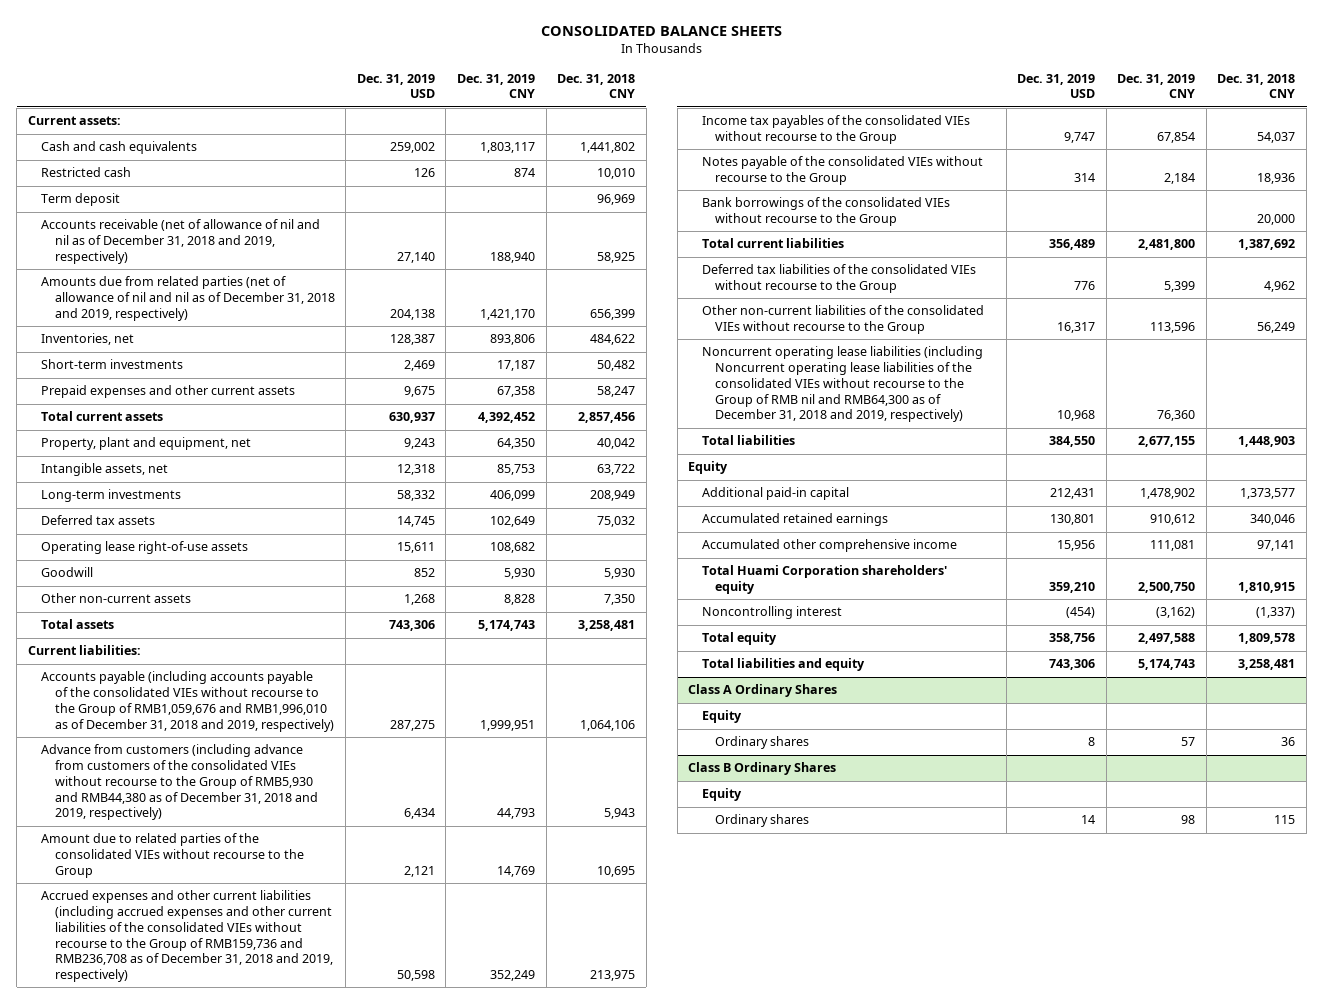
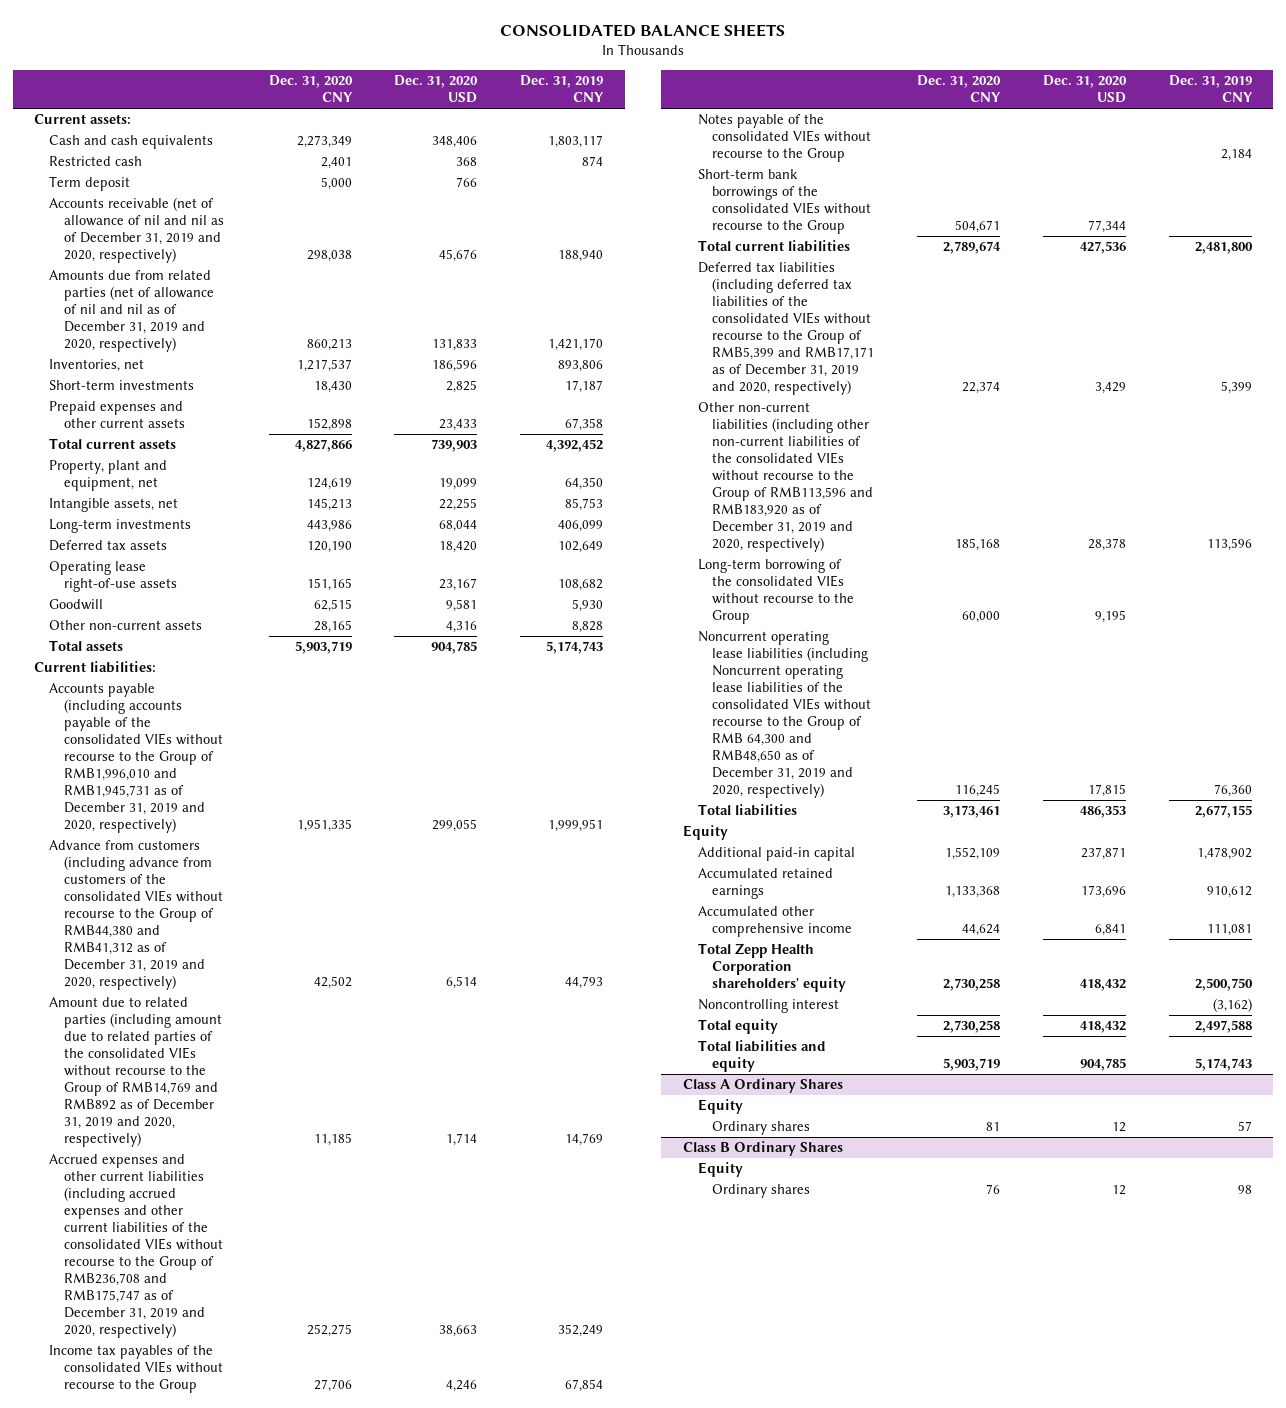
[356,73,435,99] Dec. 31, 2019 USD -> none
[557,73,636,99] Dec. 31, 2018 CNY -> none
none -> [268,75,353,103] Dec. 31, 2020 CNY
none -> [394,75,479,104] Dec. 31, 2020 USD
[41,219,321,264] Accounts receivable (net of allowance of nil and nil as of December 31, 2018 and 2019, respectively) -> [49,197,224,264] Accounts receivable (net of allowance of nil and nil as of December 31, 2019 and 2020, respectively)
[41,276,335,321] Amounts due from related parties (net of allowance of nil and nil as of December 31, 2018 and 2019, respectively) -> [49,270,214,353] Amounts due from related parties (net of allowance of nil and nil as of December 31, 2019 and 2020, respectively)
[41,671,334,732] Accounts payable (including accounts payable of the consolidated VIEs without recourse to the Group of RMB1,059,676 and RMB1,996,010 as of December 31, 2018 and 2019, respectively) -> [49,683,223,834] Accounts payable (including accounts payable of the consolidated VIEs without recourse to the Group of RMB1,996,010 and RMB1,945,731 as of December 31, 2019 and 2020, respectively)
[41,744,318,821] Advance from customers (including advance from customers of the consolidated VIEs without recourse to the Group of RMB5,930 and RMB44,380 as of December 31, 2018 and 2019, respectively) -> [49,840,223,991] Advance from customers (including advance from customers of the consolidated VIEs without recourse to the Group of RMB44,380 and RMB41,312 as of December 31, 2019 and 2020, respectively)
[41,833,304,878] Amount due to related parties of the consolidated VIEs without recourse to the Group -> [49,997,222,1148] Amount due to related parties (including amount due to related parties of the consolidated VIEs without recourse to the Group of RMB14,769 and RMB892 as of December 31, 2019 and 2020, respectively)
[41,890,333,983] Accrued expenses and other current liabilities (including accrued expenses and other current liabilities of the consolidated VIEs without recourse to the Group of RMB159,736 and RMB236,708 as of December 31, 2018 and 2019, respectively) -> [49,1154,223,1338] Accrued expenses and other current liabilities (including accrued expenses and other current liabilities of the consolidated VIEs without recourse to the Group of RMB236,708 and RMB175,747 as of December 31, 2019 and 2020, respectively)
[701,197,950,227] Bank borrowings of the consolidated VIEs without recourse to the Group -> [697,169,872,235] Short-term bank borrowings of the consolidated VIEs without recourse to the Group
[701,264,976,294] Deferred tax liabilities of the consolidated VIEs without recourse to the Group -> [697,262,875,396] Deferred tax liabilities (including deferred tax liabilities of the consolidated VIEs without recourse to the Group of RMB5,399 and RMB17,171 as of December 31, 2019 and 2020, respectively)
[701,305,984,335] Other non-current liabilities of the consolidated VIEs without recourse to the Group -> [697,402,874,553] Other non-current liabilities (including other non-current liabilities of the consolidated VIEs without recourse to the Group of RMB113,596 and RMB183,920 as of December 31, 2019 and 2020, respectively)
none -> [697,559,855,625] Long-term borrowing of the consolidated VIEs without recourse to the Group
[701,346,983,423] Noncurrent operating lease liabilities (including Noncurrent operating lease liabilities of the consolidated VIEs without recourse to the Group of RMB nil and RMB64,300 as of December 31, 2018 and 2019, respectively) -> [697,631,872,798] Noncurrent operating lease liabilities (including Noncurrent operating lease liabilities of the consolidated VIEs without recourse to the Group of RMB 64,300 and RMB48,650 as of December 31, 2019 and 2020, respectively)
[701,565,947,595] Total Huami Corporation shareholders' equity -> [697,943,847,993] Total Zepp Health Corporation shareholders' equity

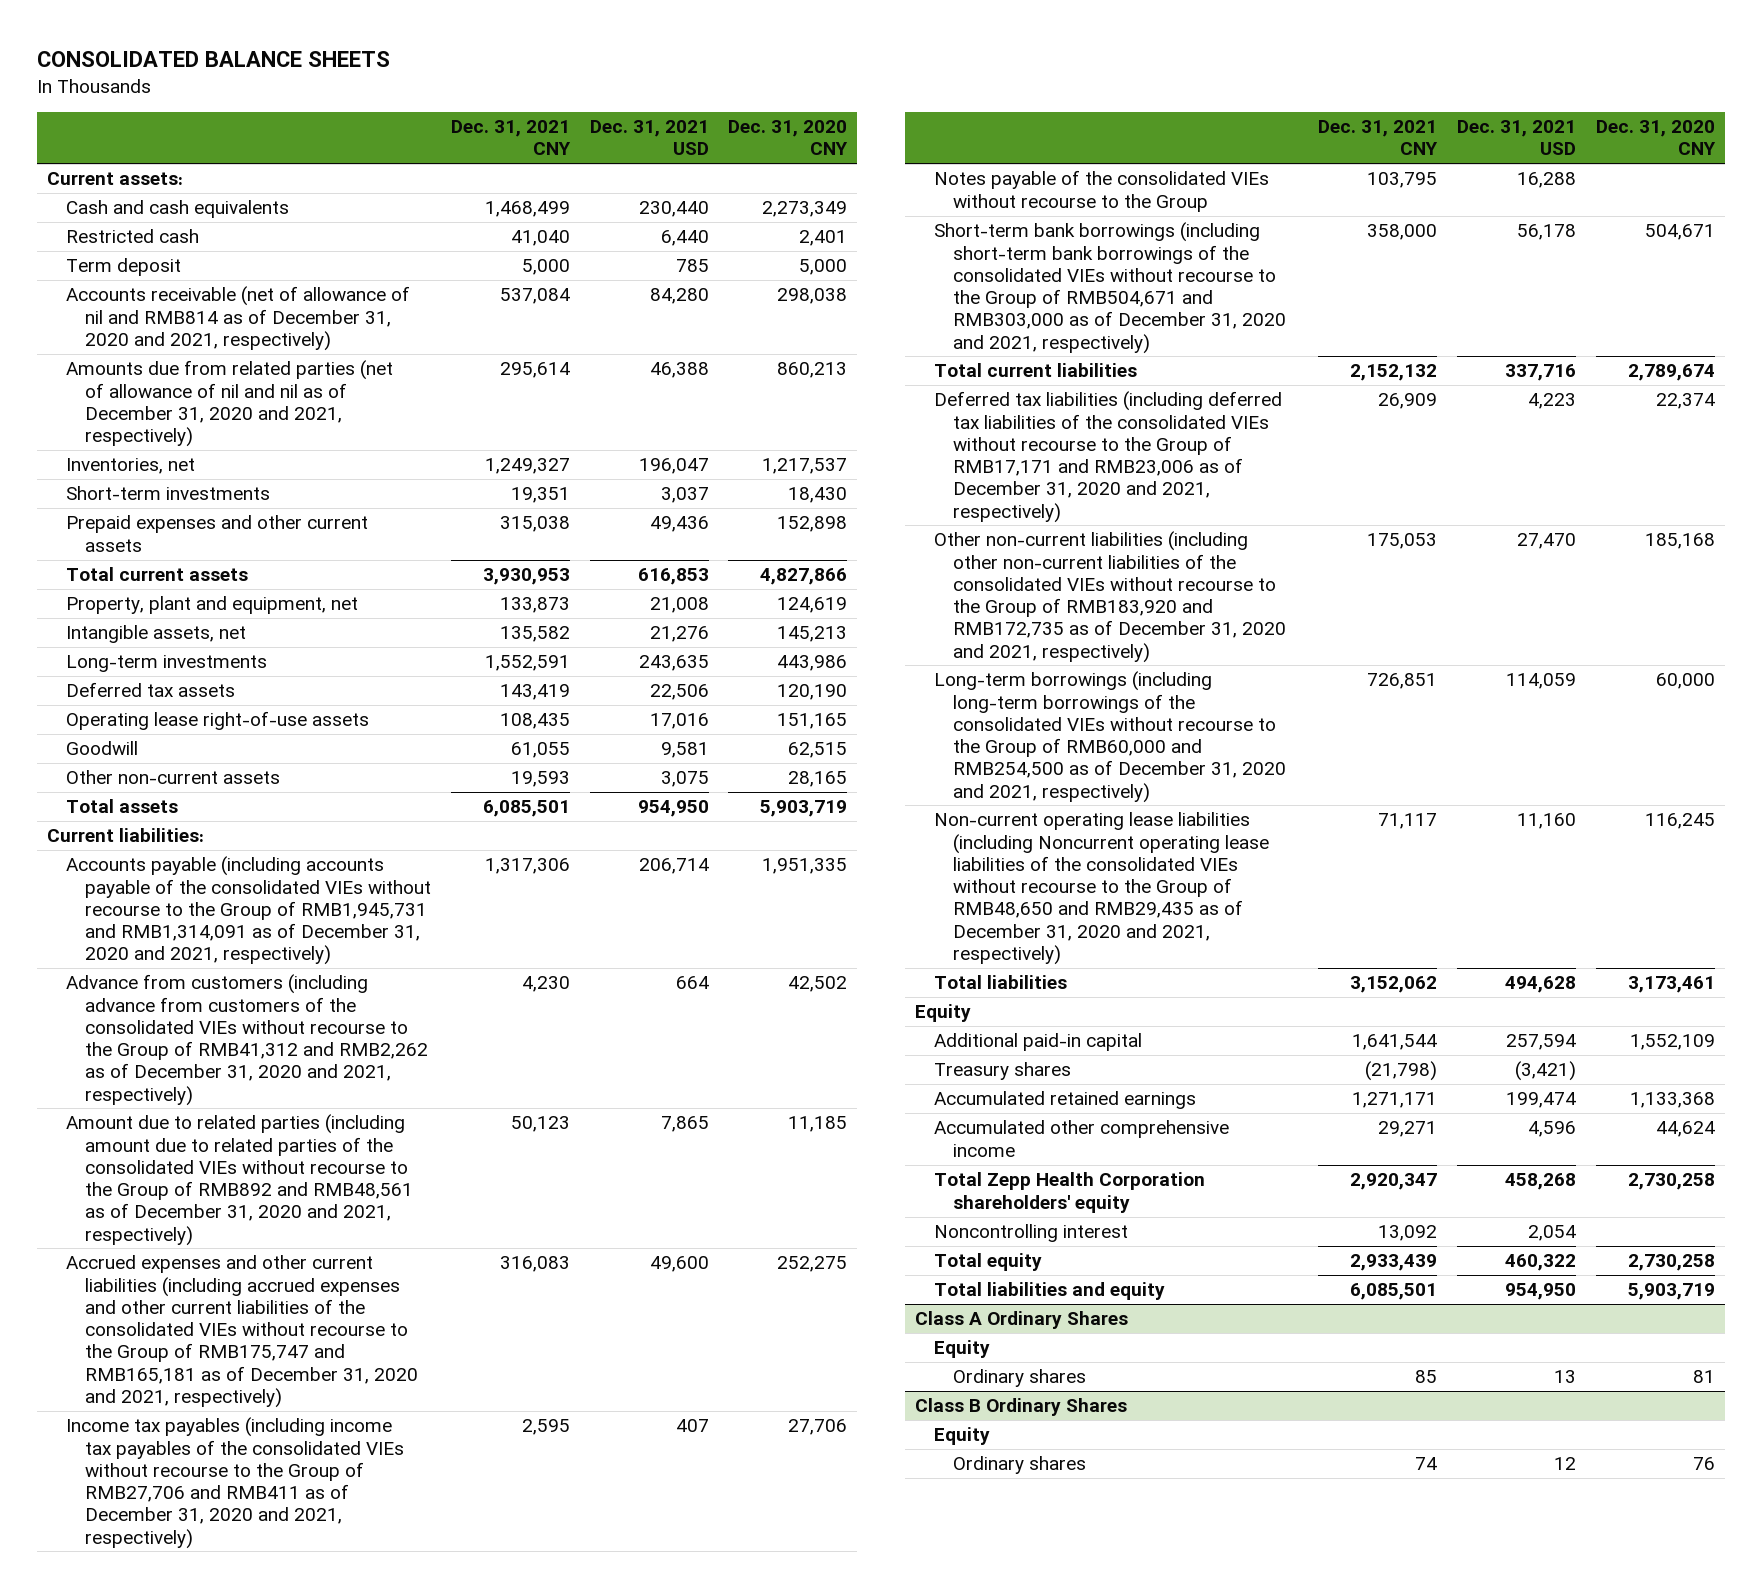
[394,75,479,104] Dec. 31, 2020 USD -> none
[520,75,605,103] Dec. 31, 2019 CNY -> none
none -> [450,119,571,156] Dec. 31, 2021 CNY
none -> [589,119,709,156] Dec. 31, 2021 USD
[49,197,224,264] Accounts receivable (net of allowance of nil and nil as of December 31, 2019 and 2020, respectively) -> [66,286,411,351] Accounts receivable (net of allowance of nil and RMB814 as of December 31, 2020 and 2021, respectively)
[49,270,214,353] Amounts due from related parties (net of allowance of nil and nil as of December 31, 2019 and 2020, respectively) -> [66,360,394,448] Amounts due from related parties (net of allowance of nil and nil as of December 31, 2020 and 2021, respectively)
[49,683,223,834] Accounts payable (including accounts payable of the consolidated VIEs without recourse to the Group of RMB1,996,010 and RMB1,945,731 as of December 31, 2019 and 2020, respectively) -> [66,856,432,966] Accounts payable (including accounts payable of the consolidated VIEs without recourse to the Group of RMB1,945,731 and RMB1,314,091 as of December 31, 2020 and 2021, respectively)
[49,840,223,991] Advance from customers (including advance from customers of the consolidated VIEs without recourse to the Group of RMB44,380 and RMB41,312 as of December 31, 2019 and 2020, respectively) -> [66,974,429,1106] Advance from customers (including advance from customers of the consolidated VIEs without recourse to the Group of RMB41,312 and RMB2,262 as of December 31, 2020 and 2021, respectively)
[49,997,222,1148] Amount due to related parties (including amount due to related parties of the consolidated VIEs without recourse to the Group of RMB14,769 and RMB892 as of December 31, 2019 and 2020, respectively) -> [66,1114,414,1246] Amount due to related parties (including amount due to related parties of the consolidated VIEs without recourse to the Group of RMB892 and RMB48,561 as of December 31, 2020 and 2021, respectively)
[49,1154,223,1338] Accrued expenses and other current liabilities (including accrued expenses and other current liabilities of the consolidated VIEs without recourse to the Group of RMB236,708 and RMB175,747 as of December 31, 2019 and 2020, respectively) -> [66,1255,419,1408] Accrued expenses and other current liabilities (including accrued expenses and other current liabilities of the consolidated VIEs without recourse to the Group of RMB175,747 and RMB165,181 as of December 31, 2020 and 2021, respectively)
[49,1345,223,1394] Income tax payables of the consolidated VIEs without recourse to the Group -> [66,1417,405,1549] Income tax payables (including income tax payables of the consolidated VIEs without recourse to the Group of RMB27,706 and RMB411 as of December 31, 2020 and 2021, respectively)
[697,169,872,235] Short-term bank borrowings of the consolidated VIEs without recourse to the Group -> [933,222,1286,354] Short-term bank borrowings (including short-term bank borrowings of the consolidated VIEs without recourse to the Group of RMB504,671 and RMB303,000 as of December 31, 2020 and 2021, respectively)
[697,262,875,396] Deferred tax liabilities (including deferred tax liabilities of the consolidated VIEs without recourse to the Group of RMB5,399 and RMB17,171 as of December 31, 2019 and 2020, respectively) -> [933,391,1282,523] Deferred tax liabilities (including deferred tax liabilities of the consolidated VIEs without recourse to the Group of RMB17,171 and RMB23,006 as of December 31, 2020 and 2021, respectively)
[697,402,874,553] Other non-current liabilities (including other non-current liabilities of the consolidated VIEs without recourse to the Group of RMB113,596 and RMB183,920 as of December 31, 2019 and 2020, respectively) -> [933,531,1286,663] Other non-current liabilities (including other non-current liabilities of the consolidated VIEs without recourse to the Group of RMB183,920 and RMB172,735 as of December 31, 2020 and 2021, respectively)
[697,559,855,625] Long-term borrowing of the consolidated VIEs without recourse to the Group -> [933,671,1286,803] Long-term borrowings (including long-term borrowings of the consolidated VIEs without recourse to the Group of RMB60,000 and RMB254,500 as of December 31, 2020 and 2021, respectively)
[697,631,872,798] Noncurrent operating lease liabilities (including Noncurrent operating lease liabilities of the consolidated VIEs without recourse to the Group of RMB 64,300 and RMB48,650 as of December 31, 2019 and 2020, respectively) -> [933,812,1269,965] Non-current operating lease liabilities (including Noncurrent operating lease liabilities of the consolidated VIEs without recourse to the Group of RMB48,650 and RMB29,435 as of December 31, 2020 and 2021, respectively)
none -> [933,1062,1071,1081] Treasury shares

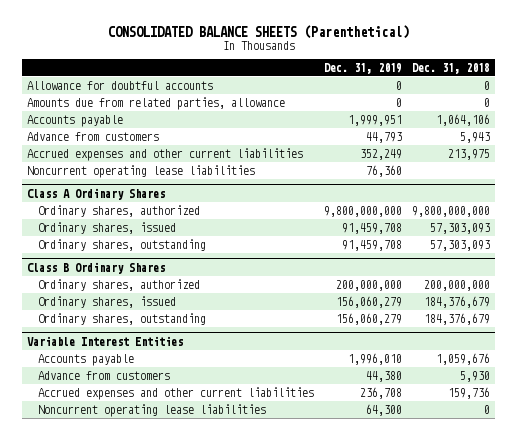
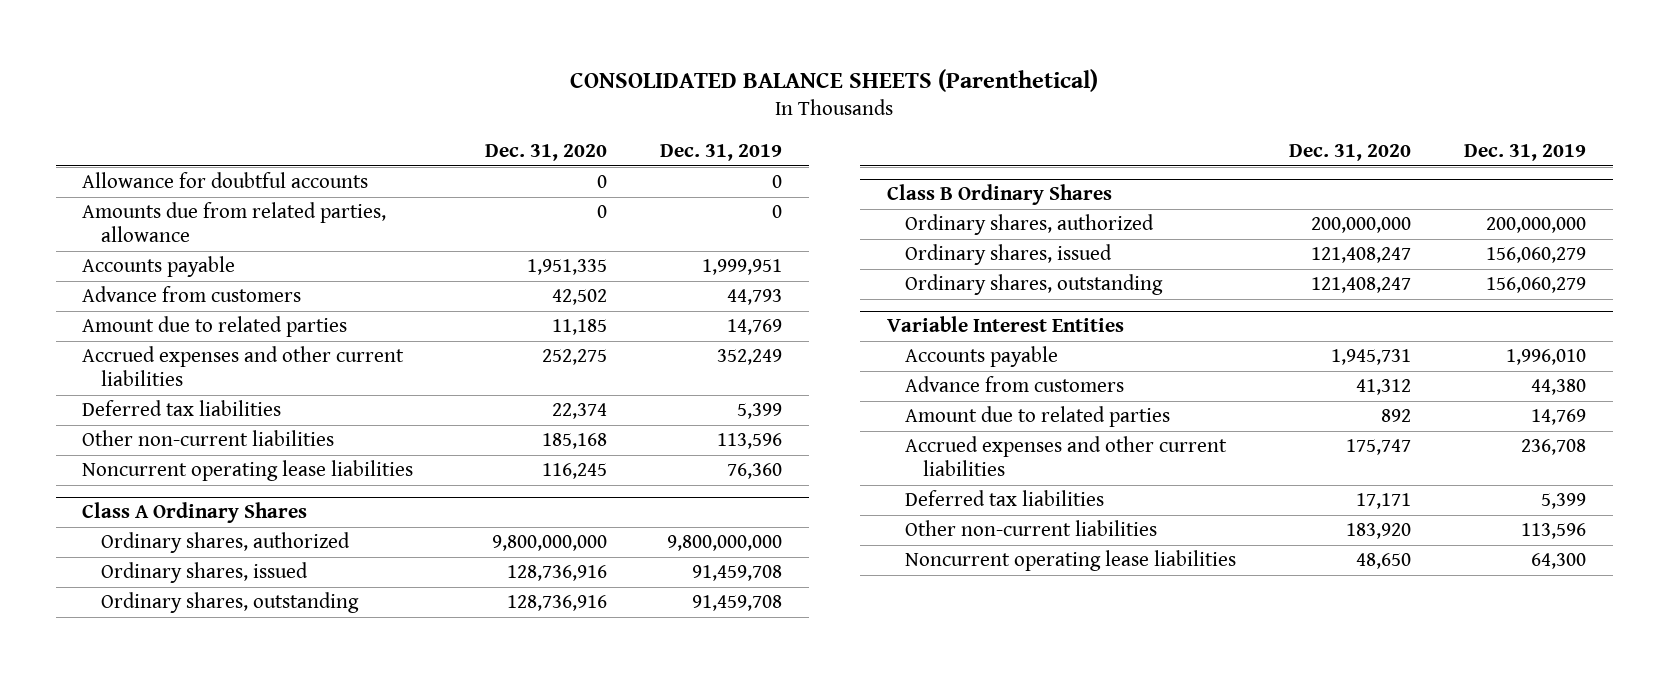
[412,62,491,74] Dec. 31, 2018 -> none
none -> [484,144,607,162] Dec. 31, 2020
none -> [82,316,348,338] Amount due to related parties
none -> [82,400,282,417] Deferred tax liabilities
none -> [82,430,335,447] Other non-current liabilities
none -> [904,406,1170,428] Amount due to related parties
none -> [904,490,1104,507] Deferred tax liabilities
none -> [904,520,1157,537] Other non-current liabilities

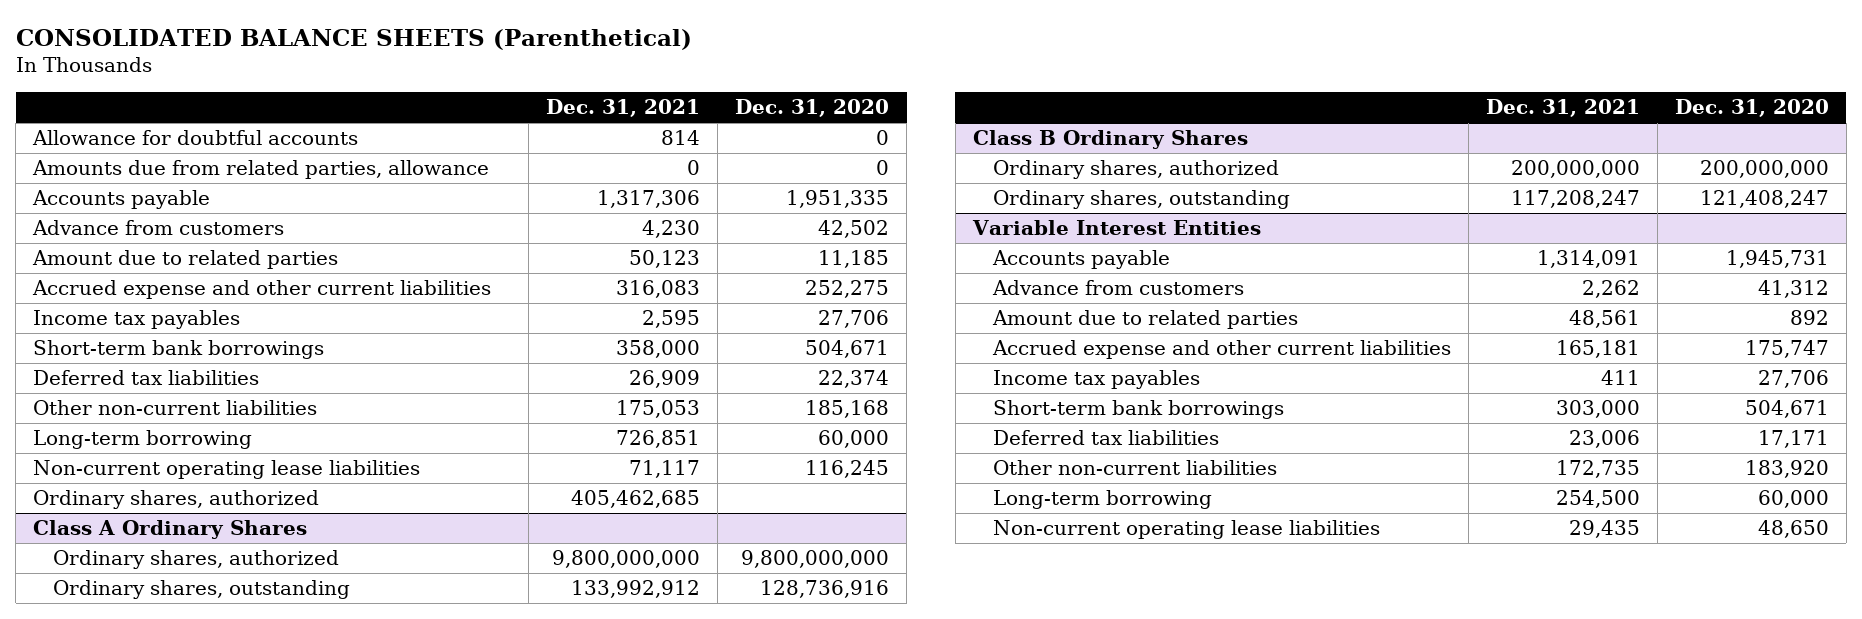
[660,144,783,162] Dec. 31, 2019 -> none
none -> [546,98,701,117] Dec. 31, 2021
[82,346,405,387] Accrued expenses and other current liabilities -> [32,280,492,300] Accrued expense and other current liabilities
none -> [33,310,241,330] Income tax payables
none -> [33,340,325,360] Short-term bank borrowings
none -> [33,430,253,450] Long-term borrowing
[82,460,414,482] Noncurrent operating lease liabilities -> [33,460,421,480] Non-current operating lease liabilities
none -> [33,490,320,510] Ordinary shares, authorized
[100,562,308,584] Ordinary shares, issued -> none
[904,244,1112,266] Ordinary shares, issued -> none
[904,436,1227,477] Accrued expenses and other current liabilities -> [991,340,1451,360] Accrued expense and other current liabilities
none -> [992,370,1200,390] Income tax payables
none -> [992,400,1284,420] Short-term bank borrowings
none -> [992,490,1212,510] Long-term borrowing
[904,550,1236,572] Noncurrent operating lease liabilities -> [992,520,1380,540] Non-current operating lease liabilities

